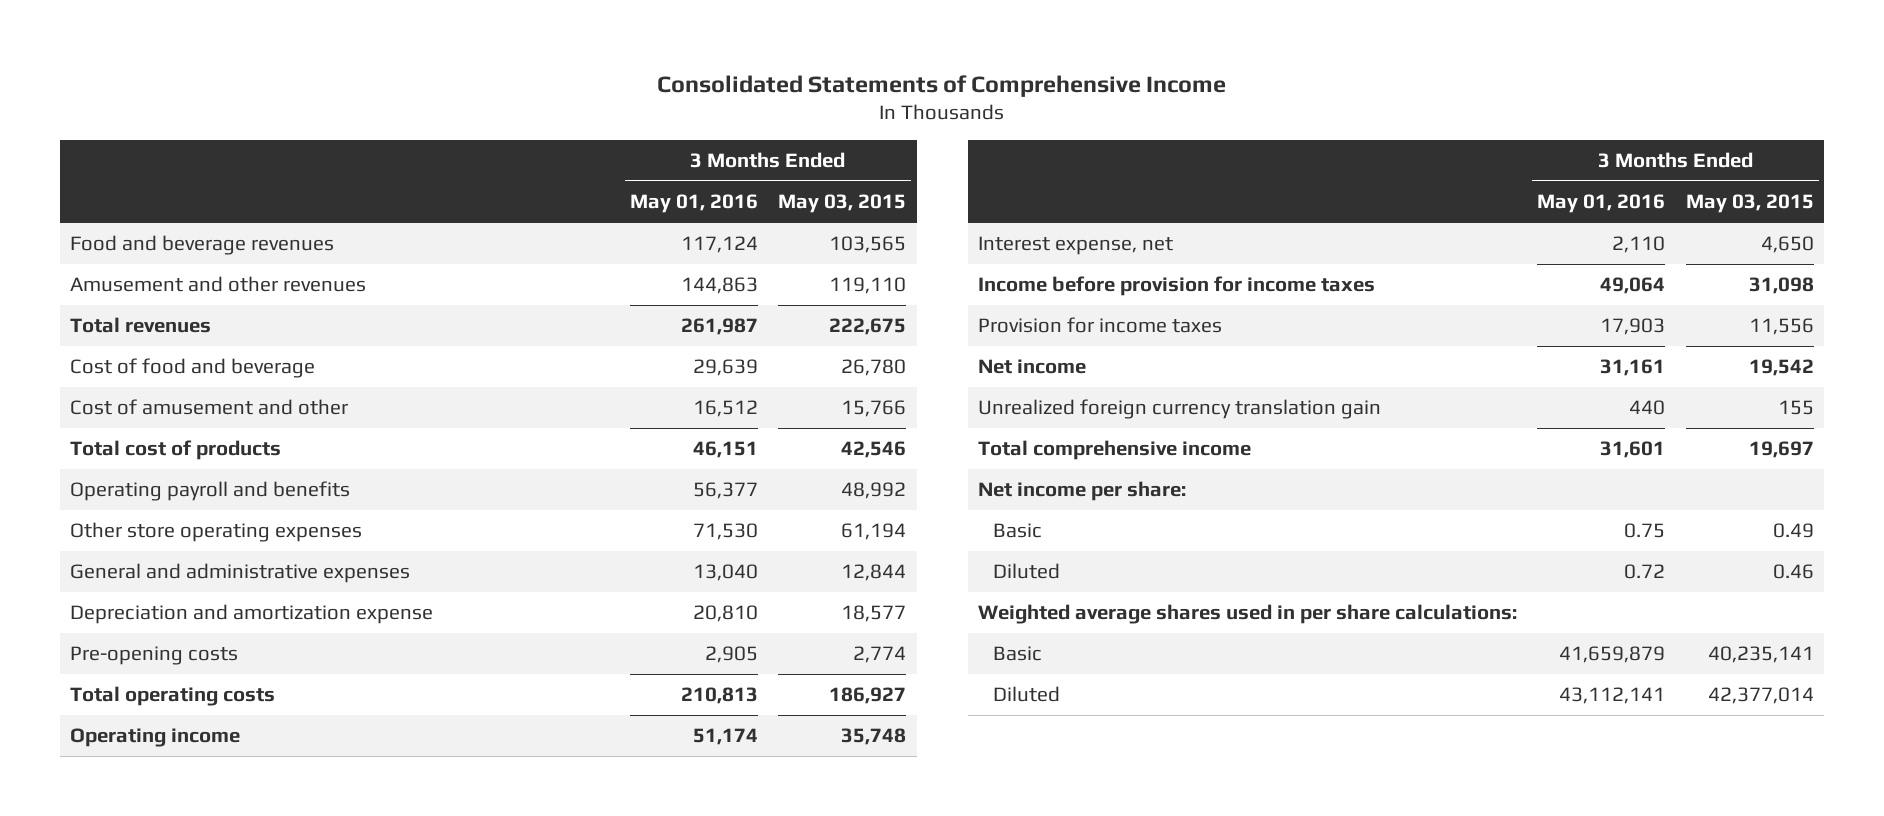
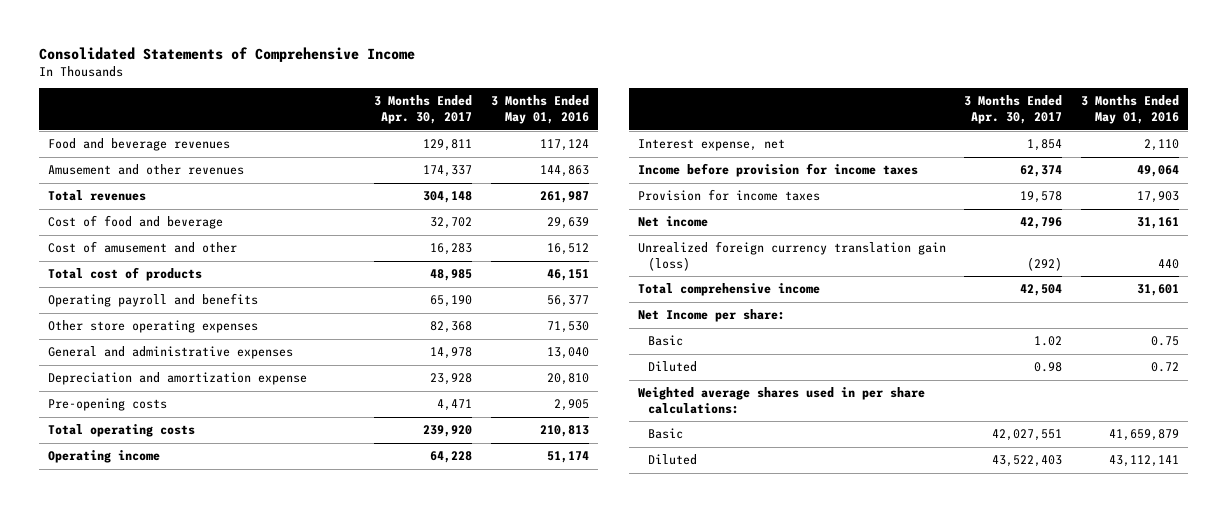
[778,194,907,214] May 03, 2015 -> none
none -> [374,95,473,125] 3 Months Ended Apr. 30, 2017
[977,399,1381,420] Unrealized foreign currency translation gain -> [638,241,947,271] Unrealized foreign currency translation gain (loss)
[977,481,1186,502] Net income per share: -> [638,309,786,323] Net Income per share:

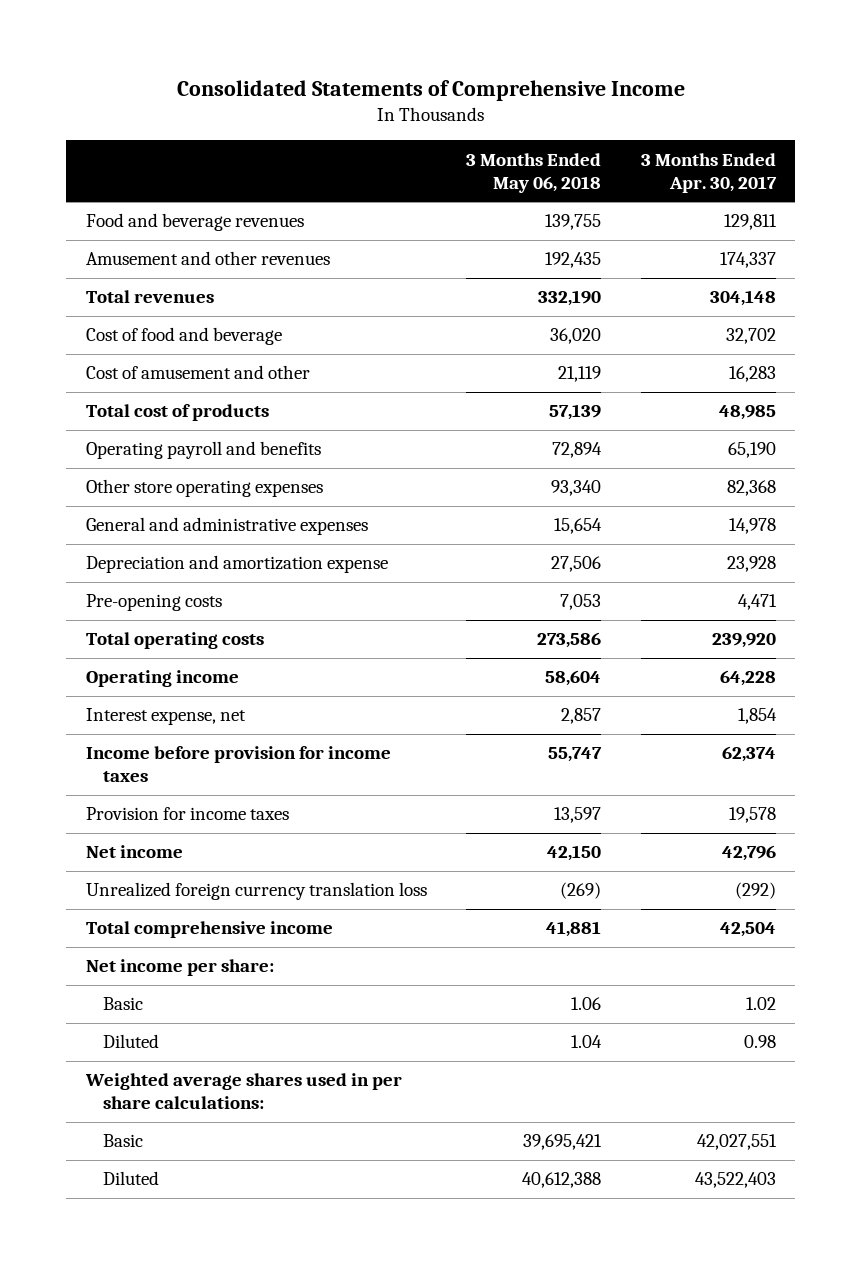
[490,95,589,125] 3 Months Ended May 01, 2016 -> none
none -> [466,152,602,193] 3 Months Ended May 06, 2018
[638,241,947,271] Unrealized foreign currency translation gain (loss) -> [85,882,427,901] Unrealized foreign currency translation loss
[638,309,786,323] Net Income per share: -> [85,959,274,977] Net income per share:

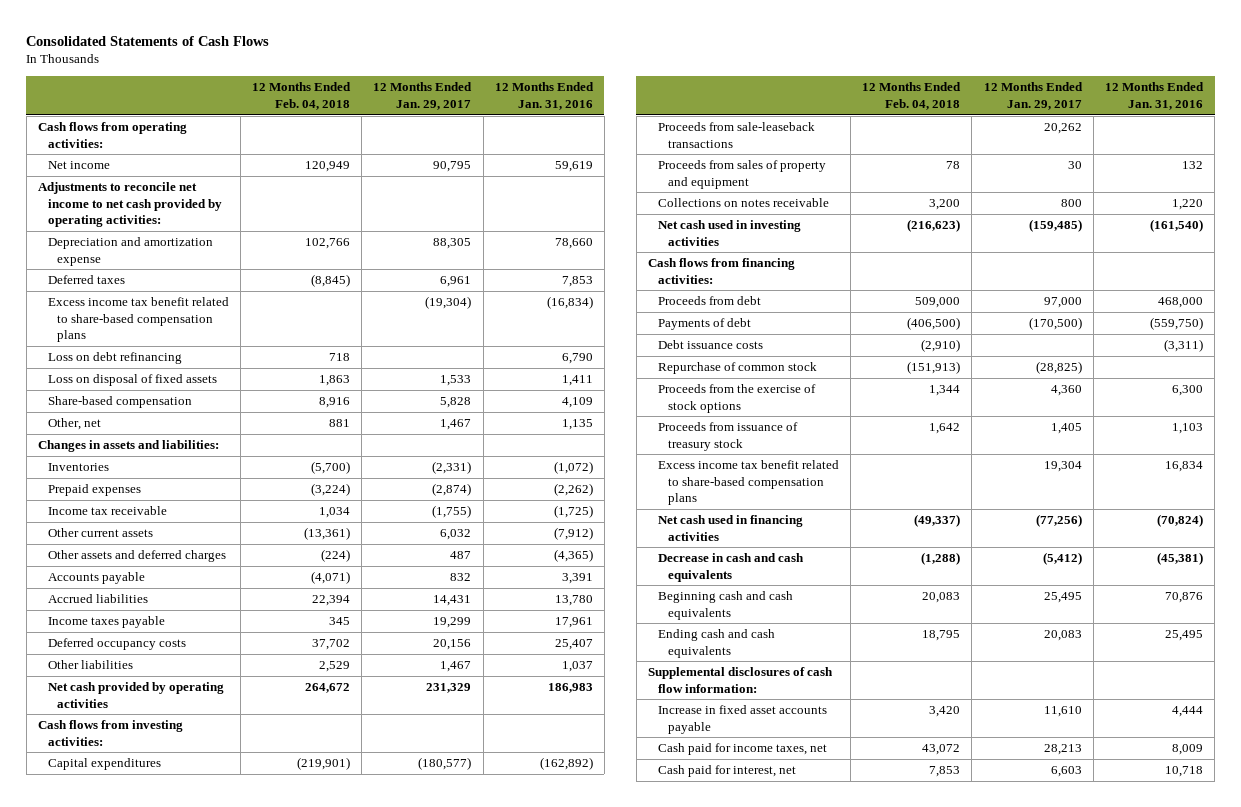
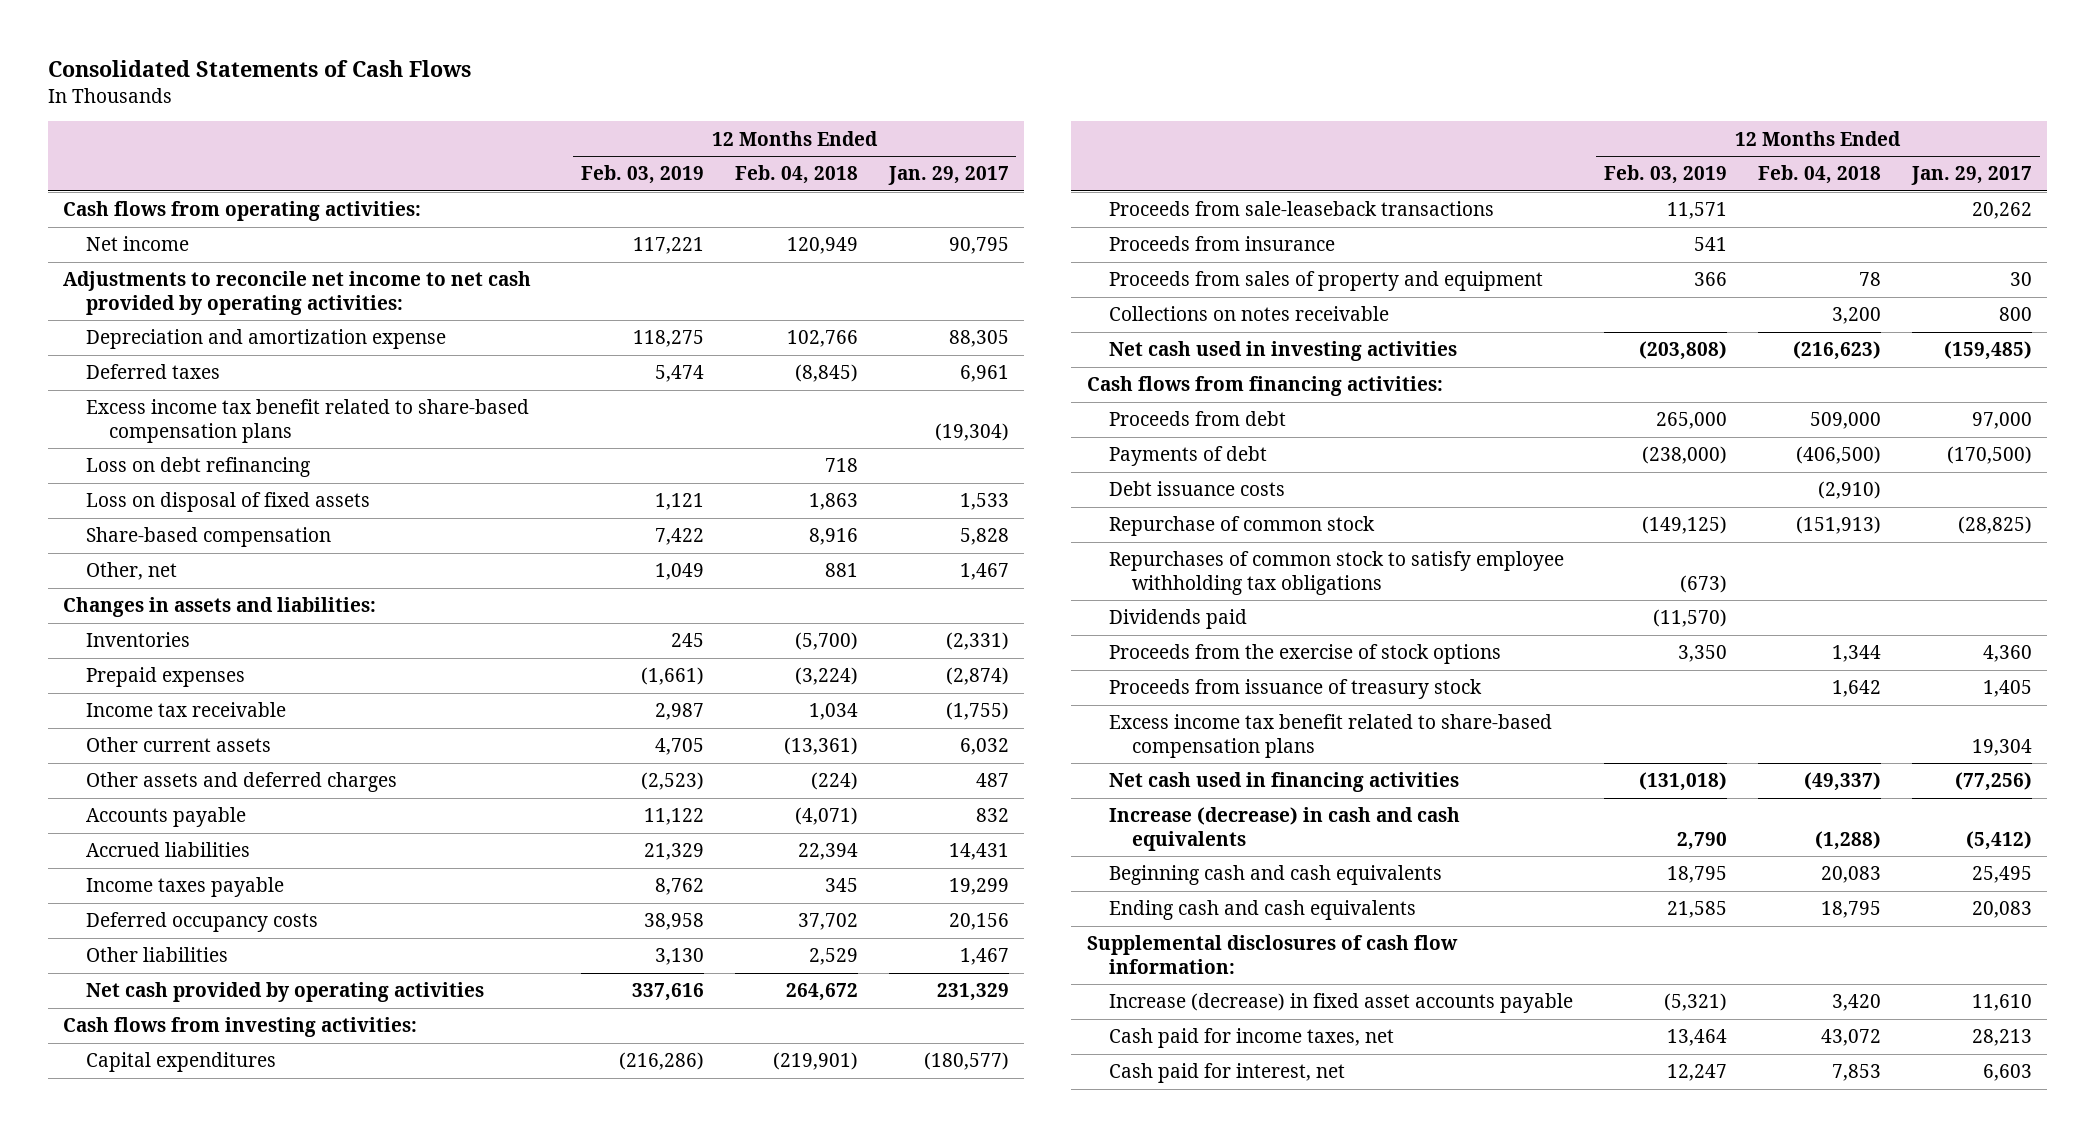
[494,82,594,110] 12 Months Ended Jan. 31, 2016 -> none
none -> [580,165,704,185] Feb. 03, 2019
none -> [1109,236,1336,252] Proceeds from insurance
none -> [1109,551,1565,595] Repurchases of common stock to satisfy employee withholding tax obligations
none -> [1109,609,1248,630] Dividends paid
[657,553,804,582] Decrease in cash and cash equivalents -> [1109,807,1461,851] Increase (decrease) in cash and cash equivalents
[657,705,827,734] Increase in fixed asset accounts payable -> [1109,993,1574,1014] Increase (decrease) in fixed asset accounts payable

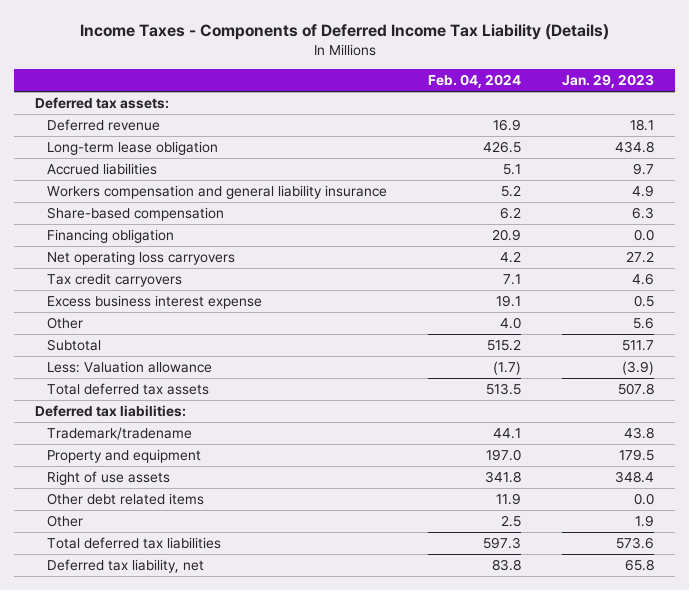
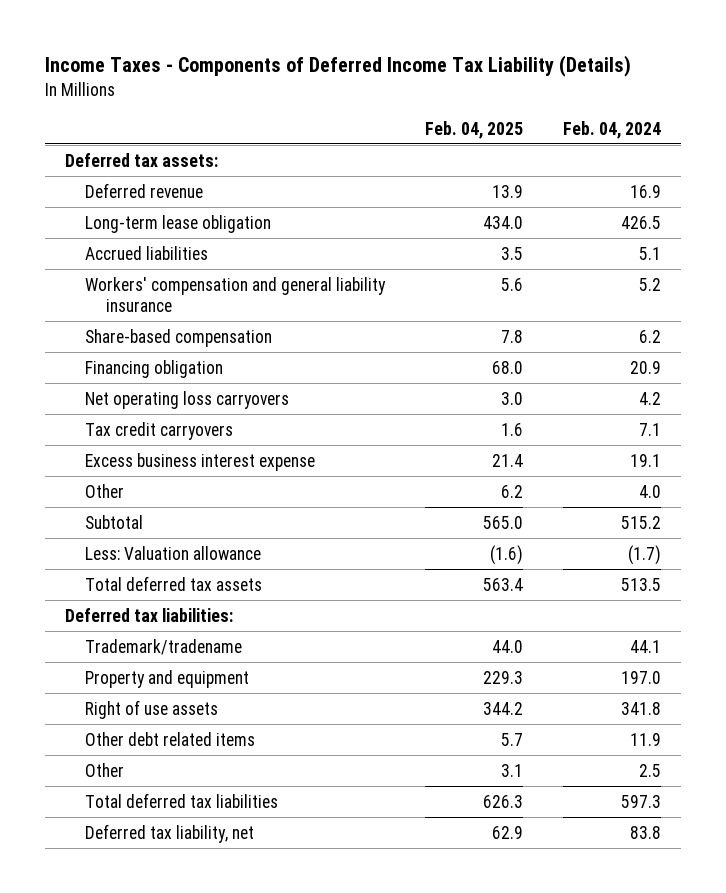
[562,73,655,88] Jan. 29, 2023 -> none
none -> [425,120,524,139] Feb. 04, 2025
[47,184,388,199] Workers compensation and general liability insurance -> [85,276,387,313] Workers' compensation and general liability insurance

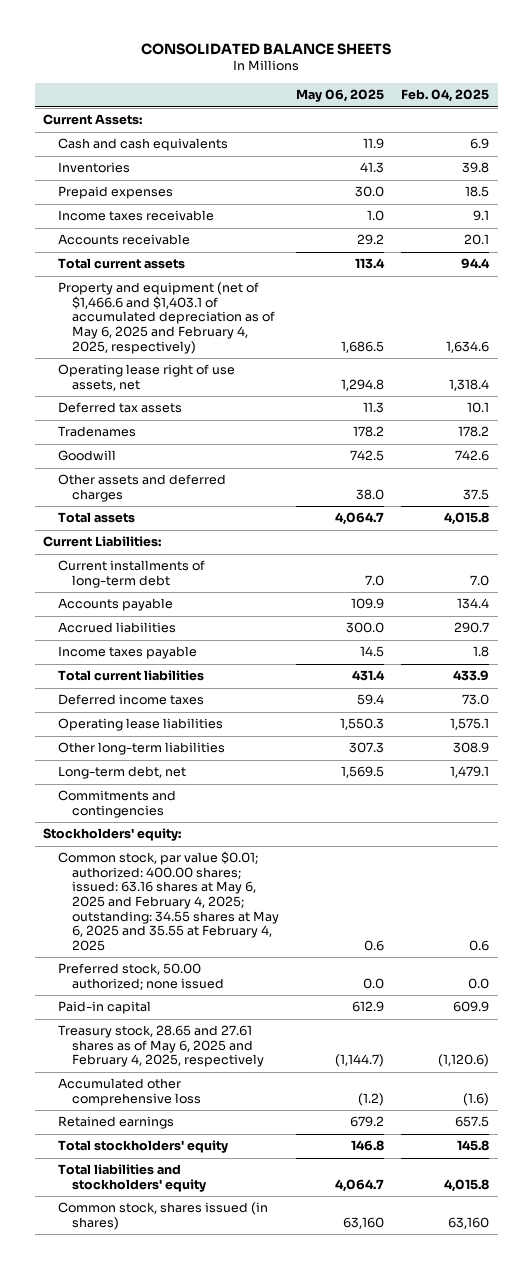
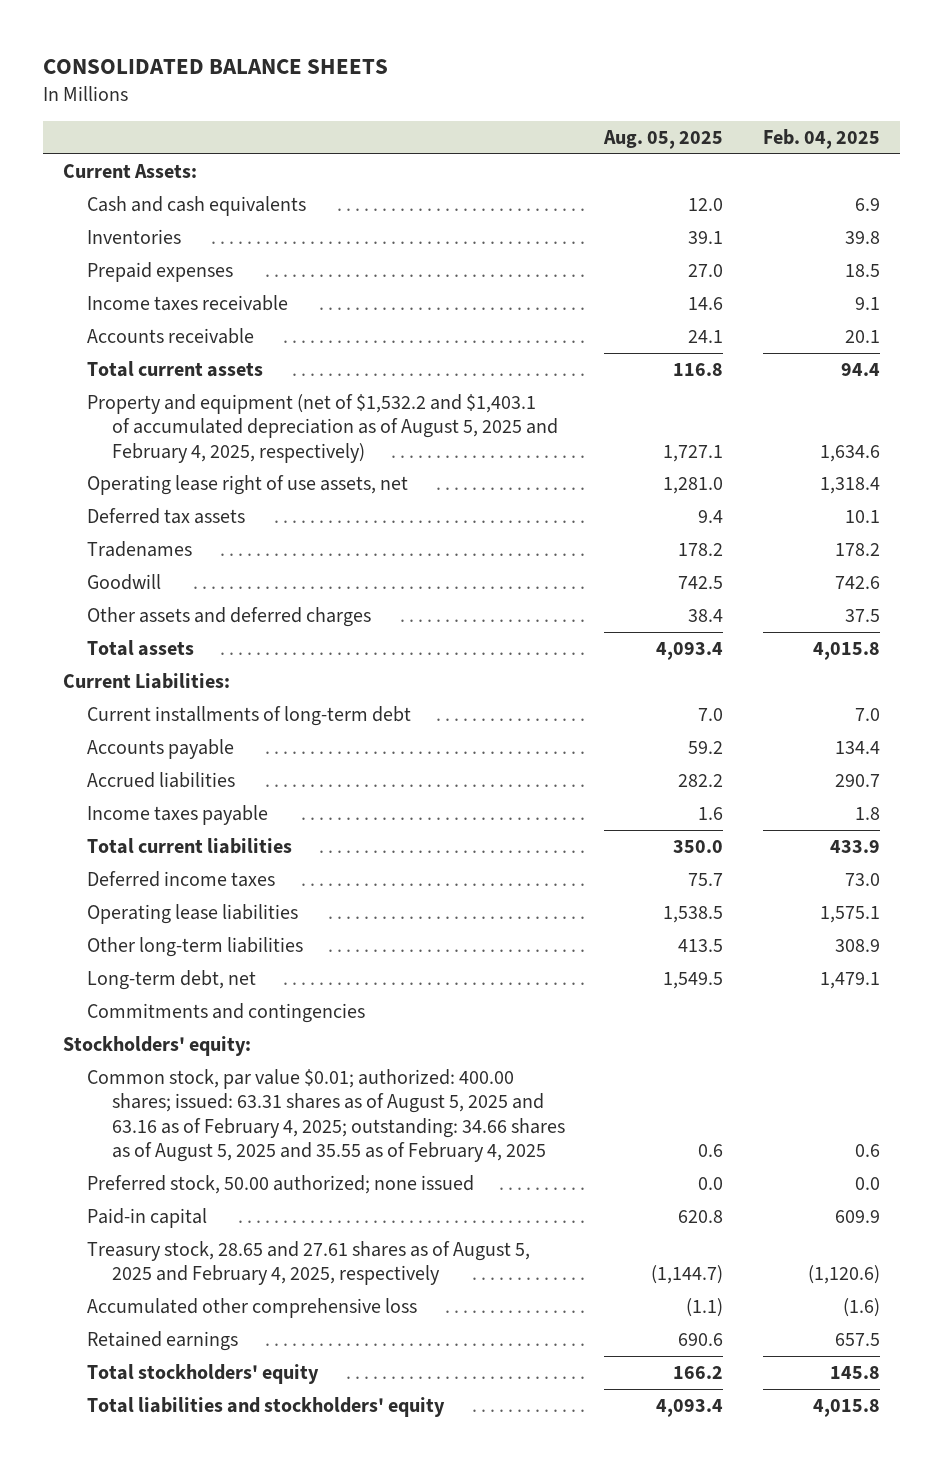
[296,89,385,103] May 06, 2025 -> none
none -> [603,130,724,150] Aug. 05, 2025
[57,282,276,354] Property and equipment (net of $1,466.6 and $1,403.1 of accumulated depreciation as of May 6, 2025 and February 4, 2025, respectively) -> [87,393,558,463] Property and equipment (net of $1,532.2 and $1,403.1 of accumulated depreciation as of August 5, 2025 and February 4, 2025, respectively)
[57,851,280,951] Common stock, par value $0.01; authorized: 400.00 shares; issued: 63.16 shares at May 6, 2025 and February 4, 2025; outstanding: 34.55 shares at May 6, 2025 and 35.55 at February 4, 2025 -> [87,1068,565,1162] Common stock, par value $0.01; authorized: 400.00 shares; issued: 63.31 shares as of August 5, 2025 and 63.16 as of February 4, 2025; outstanding: 34.66 shares as of August 5, 2025 and 35.55 as of February 4, 2025
[57,1025,265,1068] Treasury stock, 28.65 and 27.61 shares as of May 6, 2025 and February 4, 2025, respectively -> [87,1240,531,1286] Treasury stock, 28.65 and 27.61 shares as of August 5, 2025 and February 4, 2025, respectively
[57,1202,268,1230] Common stock, shares issued (in shares) -> none

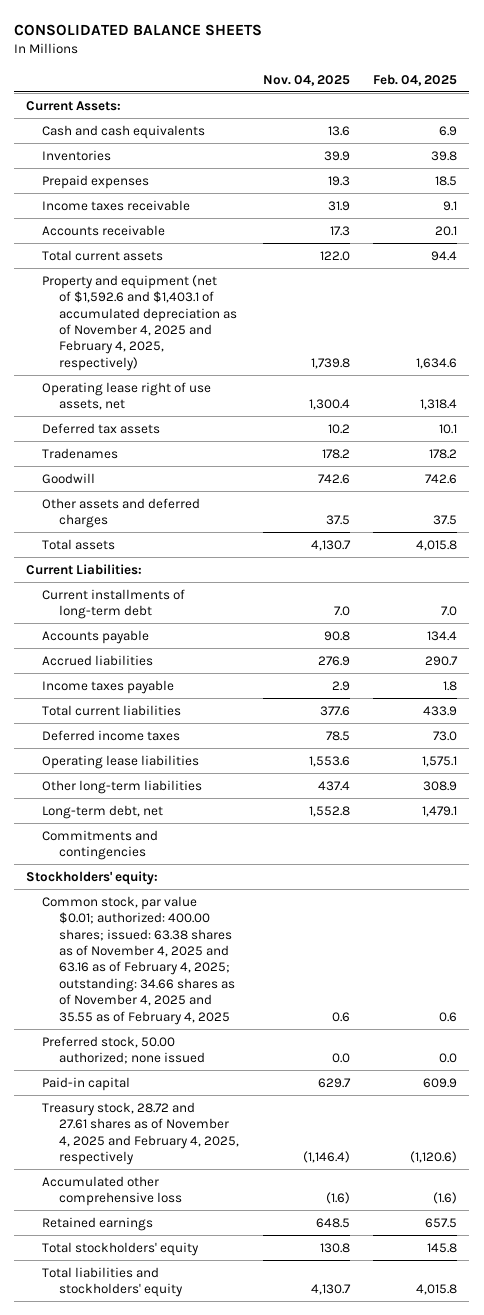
[603,130,724,150] Aug. 05, 2025 -> none
none -> [262,74,350,86] Nov. 04, 2025
[87,393,558,463] Property and equipment (net of $1,532.2 and $1,403.1 of accumulated depreciation as of August 5, 2025 and February 4, 2025, respectively) -> [42,274,237,371] Property and equipment (net of $1,592.6 and $1,403.1 of accumulated depreciation as of November 4, 2025 and February 4, 2025, respectively)
[87,1068,565,1162] Common stock, par value $0.01; authorized: 400.00 shares; issued: 63.31 shares as of August 5, 2025 and 63.16 as of February 4, 2025; outstanding: 34.66 shares as of August 5, 2025 and 35.55 as of February 4, 2025 -> [42,895,235,1025] Common stock, par value $0.01; authorized: 400.00 shares; issued: 63.38 shares as of November 4, 2025 and 63.16 as of February 4, 2025; outstanding: 34.66 shares as of November 4, 2025 and 35.55 as of February 4, 2025
[87,1240,531,1286] Treasury stock, 28.65 and 27.61 shares as of August 5, 2025 and February 4, 2025, respectively -> [42,1101,239,1165] Treasury stock, 28.72 and 27.61 shares as of November 4, 2025 and February 4, 2025, respectively

